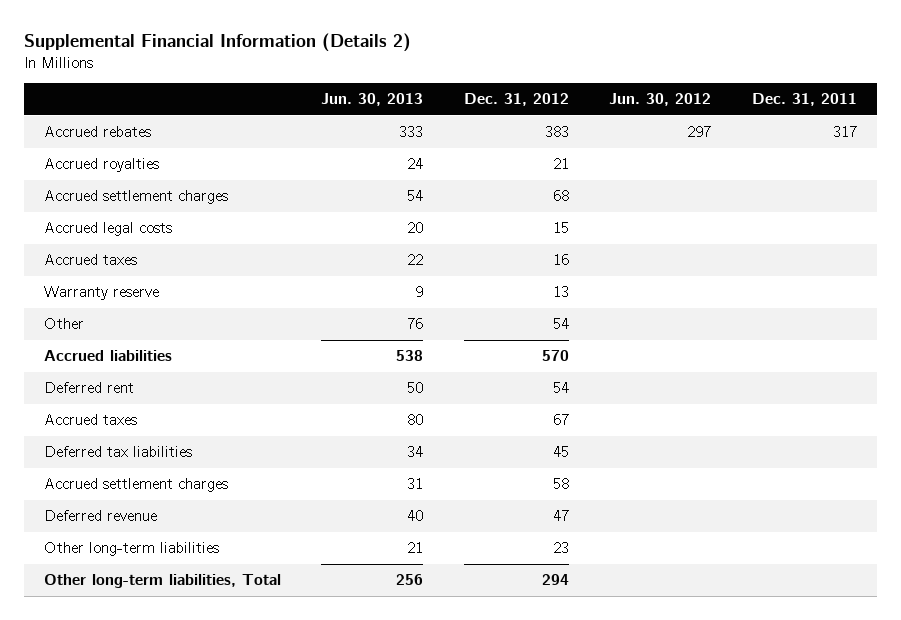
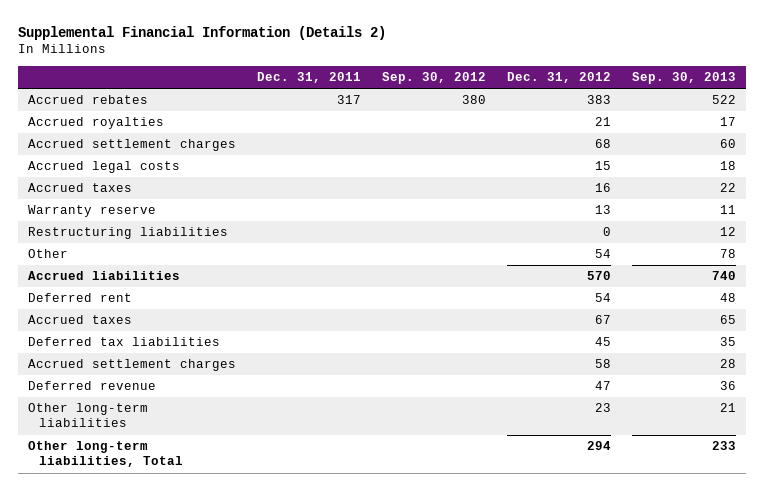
[321,93,424,107] Jun. 30, 2013 -> none
[609,93,712,107] Jun. 30, 2012 -> none
none -> [382,72,487,85] Sep. 30, 2012
none -> [631,72,736,85] Sep. 30, 2013
none -> [28,227,229,240] Restructuring liabilities

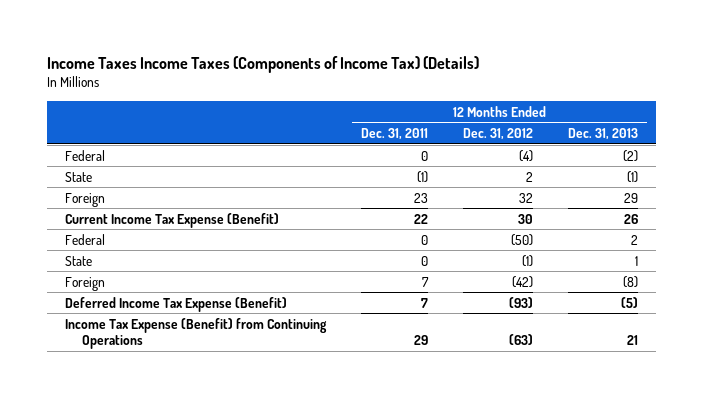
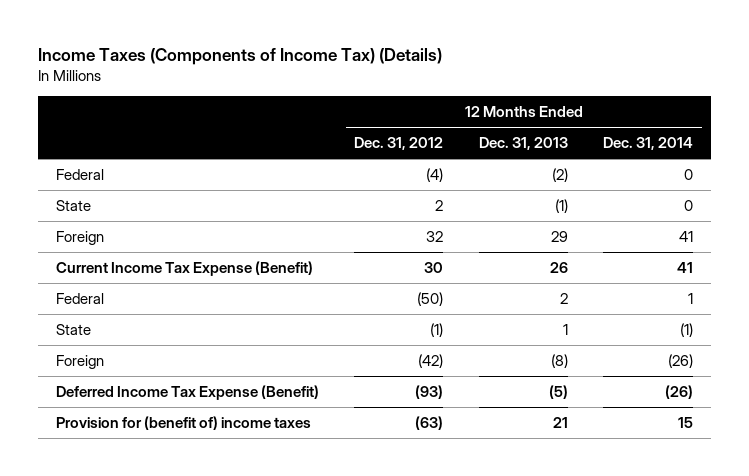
[47,55,480,73] Income Taxes Income Taxes (Components of Income Tax) (Details) -> [38,48,443,66] Income Taxes (Components of Income Tax) (Details)
[361,128,429,141] Dec. 31, 2011 -> none
none -> [603,137,694,151] Dec. 31, 2014
[65,317,328,350] Income Tax Expense (Benefit) from Continuing Operations -> [55,415,311,430] Provision for (benefit of) income taxes

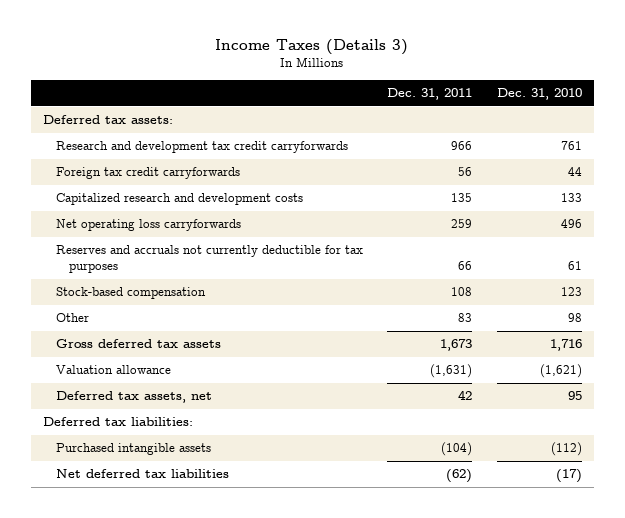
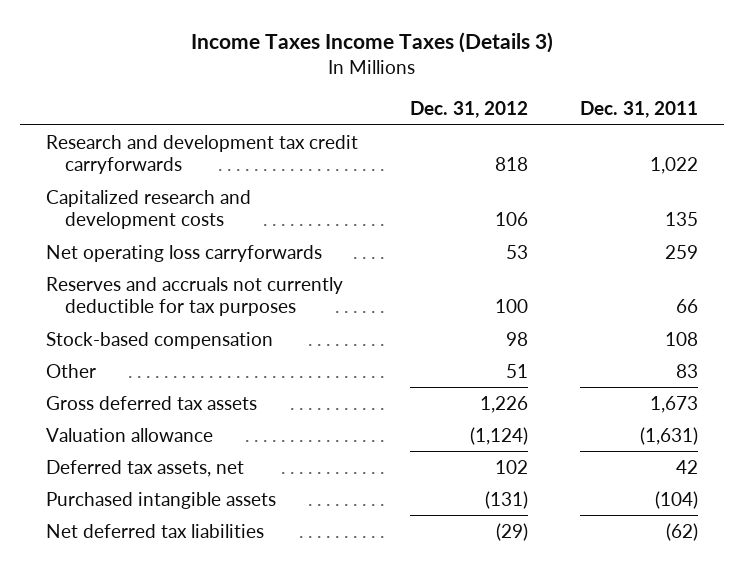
[215,39,409,56] Income Taxes (Details 3) -> [190,31,553,53] Income Taxes Income Taxes (Details 3)
[496,88,582,101] Dec. 31, 2010 -> none
none -> [409,101,528,119] Dec. 31, 2012
[43,115,174,125] Deferred tax assets: -> none
[56,167,241,180] Foreign tax credit carryforwards -> none
[451,141,473,151] 966 -> [649,157,698,175] 1,022
[43,417,194,427] Deferred tax liabilities: -> none

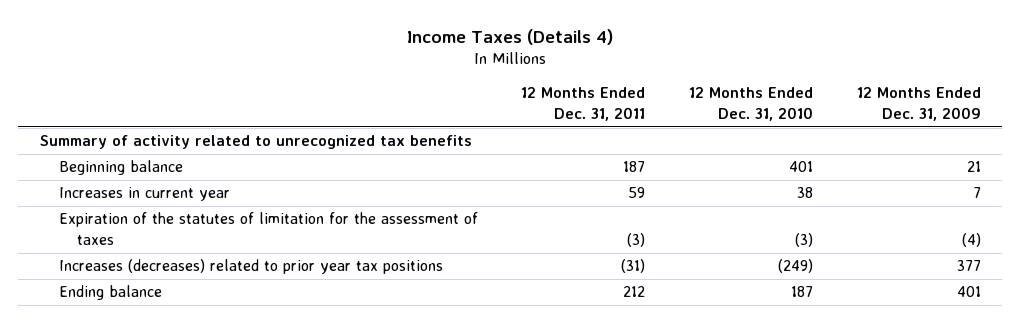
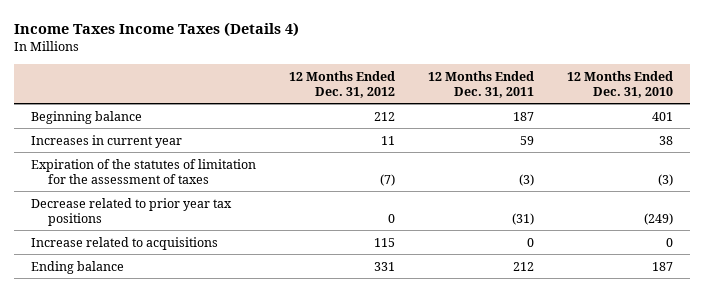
[407,28,614,45] Income Taxes (Details 4) -> [14,21,300,37] Income Taxes Income Taxes (Details 4)
[856,87,981,121] 12 Months Ended Dec. 31, 2009 -> none
none -> [288,70,395,98] 12 Months Ended Dec. 31, 2012
[39,135,472,150] Summary of activity related to unrecognized tax benefits -> none
[58,259,443,275] Increases (decreases) related to prior year tax positions -> [30,197,232,226] Decrease related to prior year tax positions
none -> [30,236,218,250] Increase related to acquisitions

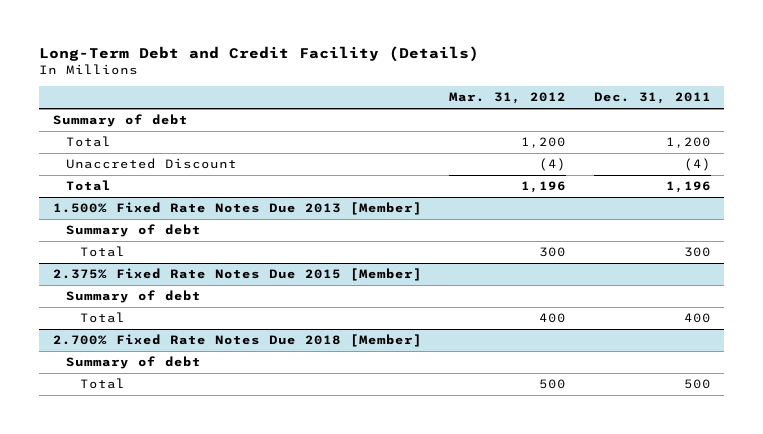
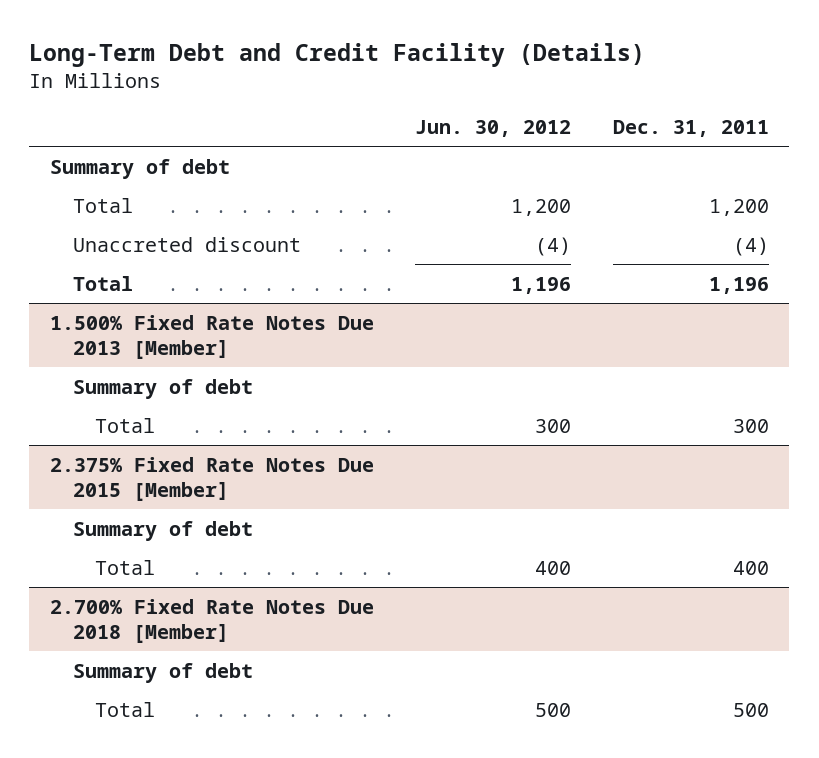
[449,92,567,105] Mar. 31, 2012 -> none
none -> [415,120,572,138] Jun. 30, 2012
[66,158,238,170] Unaccreted Discount -> [72,236,301,252] Unaccreted discount

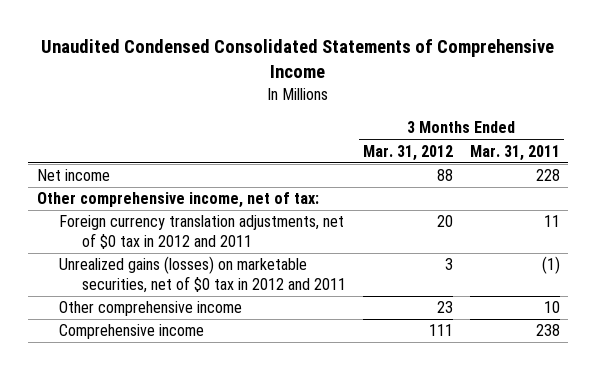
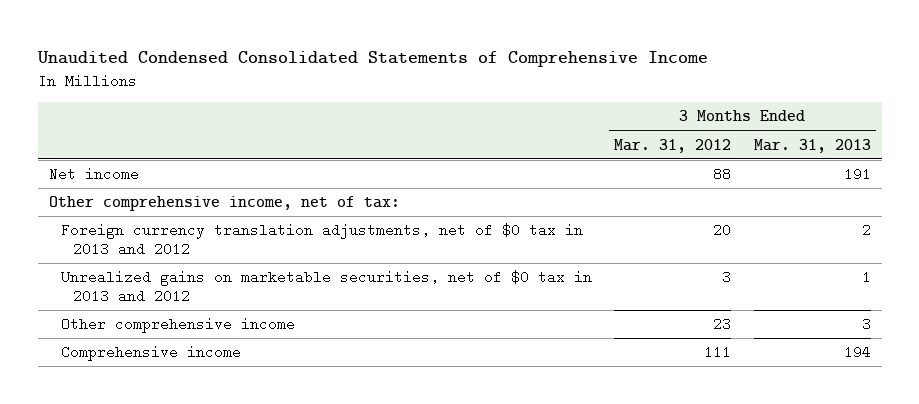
[469,144,560,161] Mar. 31, 2011 -> none
none -> [753,138,871,153] Mar. 31, 2013
[59,215,345,249] Foreign currency translation adjustments, net of $0 tax in 2012 and 2011 -> [61,223,584,257] Foreign currency translation adjustments, net of $0 tax in 2013 and 2012
[59,256,346,293] Unrealized gains (losses) on marketable securities, net of $0 tax in 2012 and 2011 -> [61,270,593,304] Unrealized gains on marketable securities, net of $0 tax in 2013 and 2012

